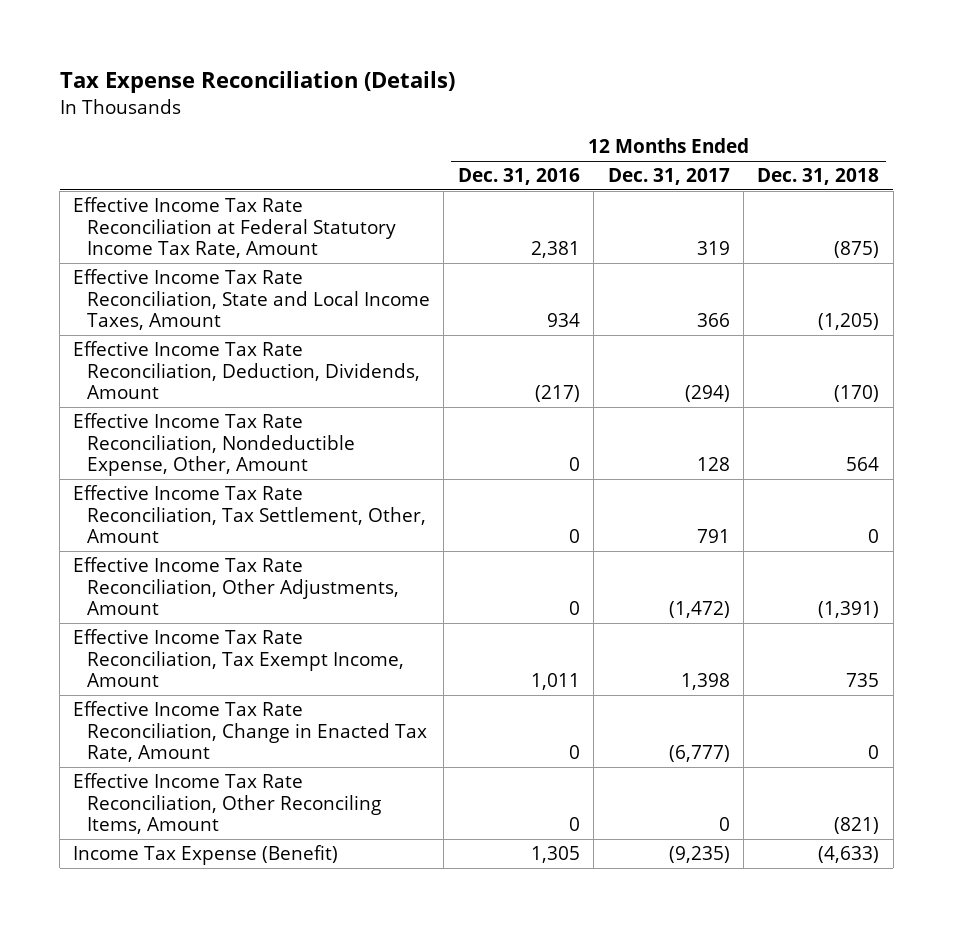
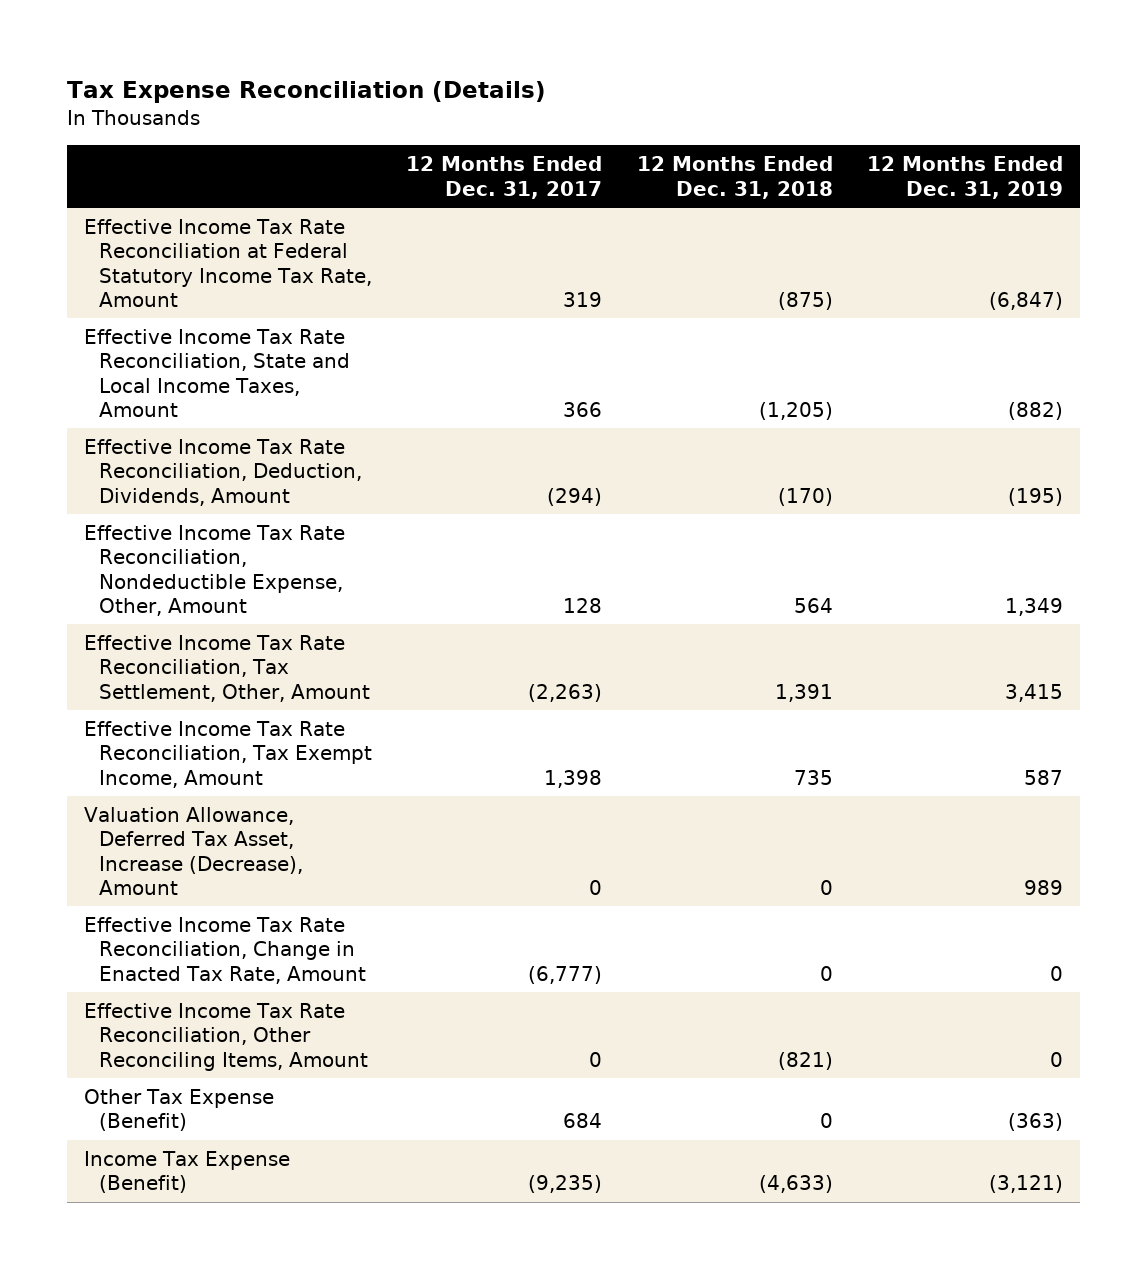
[457,168,580,186] Dec. 31, 2016 -> none
none -> [867,156,1064,199] 12 Months Ended Dec. 31, 2019
[73,556,399,616] Effective Income Tax Rate Reconciliation, Other Adjustments, Amount -> none
[696,529,730,544] 791 -> [528,683,603,702] (2,263)
[868,529,880,544] 0 -> [774,683,833,702] 1,391
none -> [84,807,303,895] Valuation Allowance, Deferred Tax Asset, Increase (Decrease), Amount
none -> [84,1089,275,1132] Other Tax Expense (Benefit)

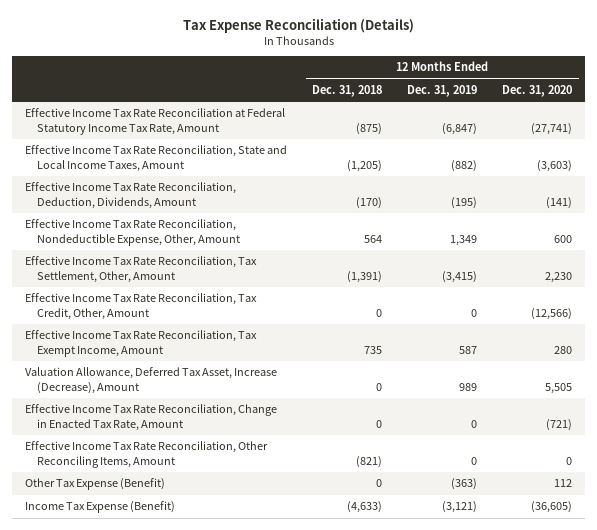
[406,156,603,199] 12 Months Ended Dec. 31, 2017 -> none
none -> [502,85,573,98] Dec. 31, 2020
[774,683,833,702] 1,391 -> [347,270,383,283] (1,391)
[1005,683,1064,702] 3,415 -> [442,270,478,283] (3,415)
none -> [24,293,257,320] Effective Income Tax Rate Reconciliation, Tax Credit, Other, Amount

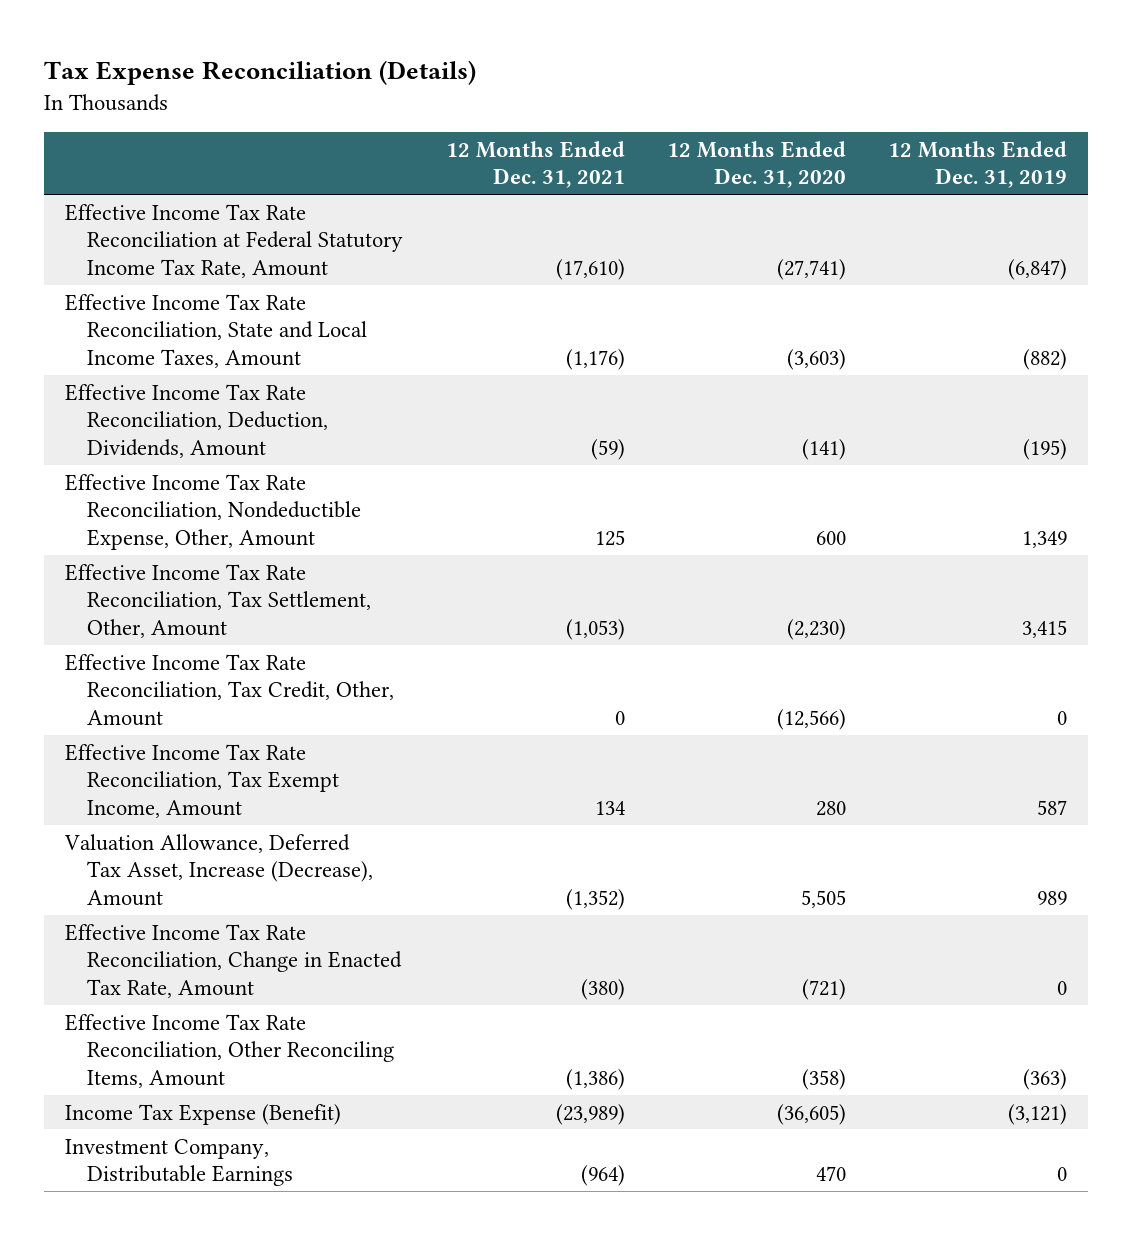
[312,85,383,98] Dec. 31, 2018 -> none
none -> [445,140,625,189] 12 Months Ended Dec. 31, 2021
[442,270,478,283] (3,415) -> [1022,619,1068,638] 3,415
[545,271,573,283] 2,230 -> [786,618,846,640] (2,230)
[24,478,165,491] Other Tax Expense (Benefit) -> none
[471,456,478,465] 0 -> [1023,1068,1068,1090] (363)
[566,456,573,465] 0 -> [801,1068,846,1090] (358)
none -> [65,1138,294,1187] Investment Company, Distributable Earnings

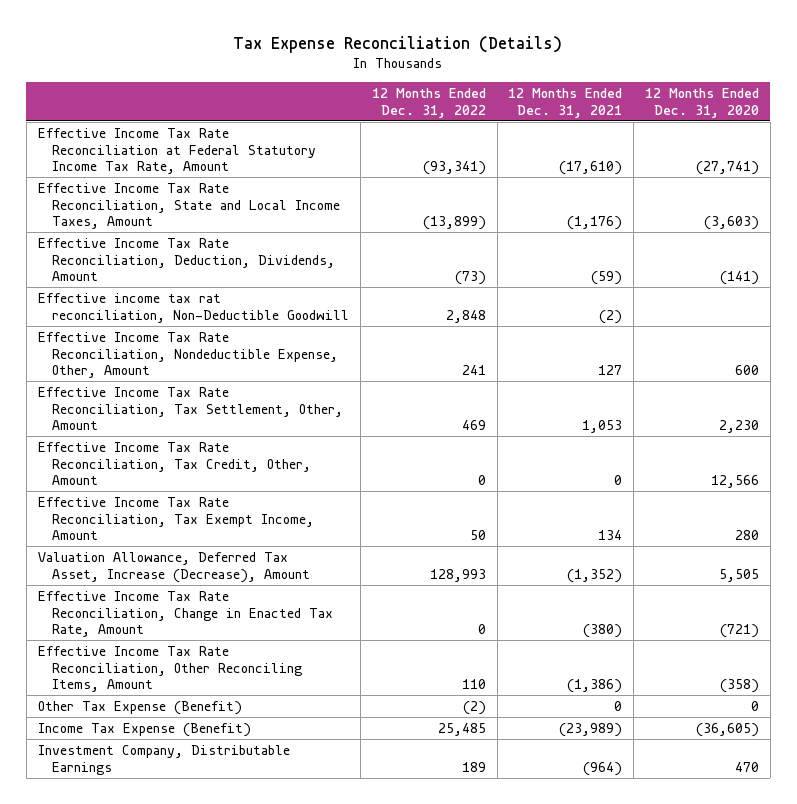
[888,140,1068,189] 12 Months Ended Dec. 31, 2019 -> none
none -> [371,87,486,118] 12 Months Ended Dec. 31, 2022
none -> [37,292,350,323] Effective income tax rat reconciliation, Non-Deductible Goodwill
[594,529,625,546] 125 -> [598,365,623,376] 127
[565,618,625,640] (1,053) -> [582,420,623,434] 1,053
[786,618,846,640] (2,230) -> [719,420,760,434] 2,230
[776,708,846,730] (12,566) -> [711,475,760,489] 12,566
none -> [37,700,242,715] Other Tax Expense (Benefit)

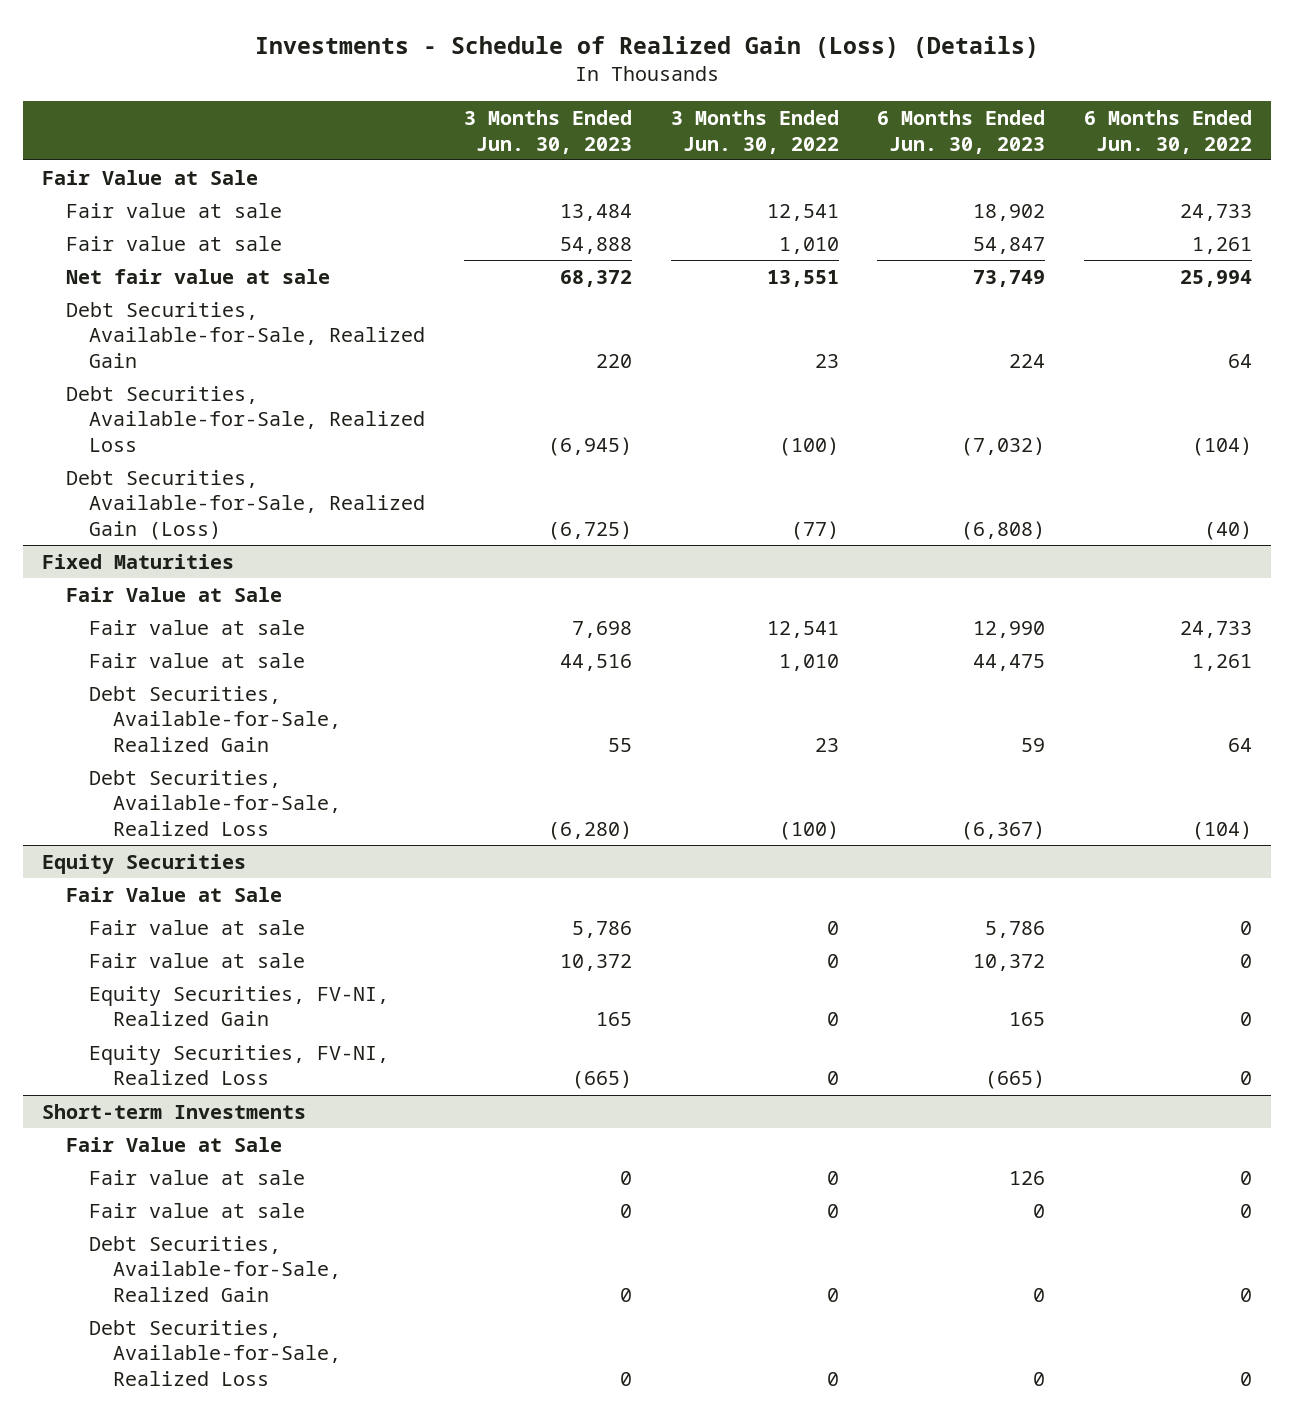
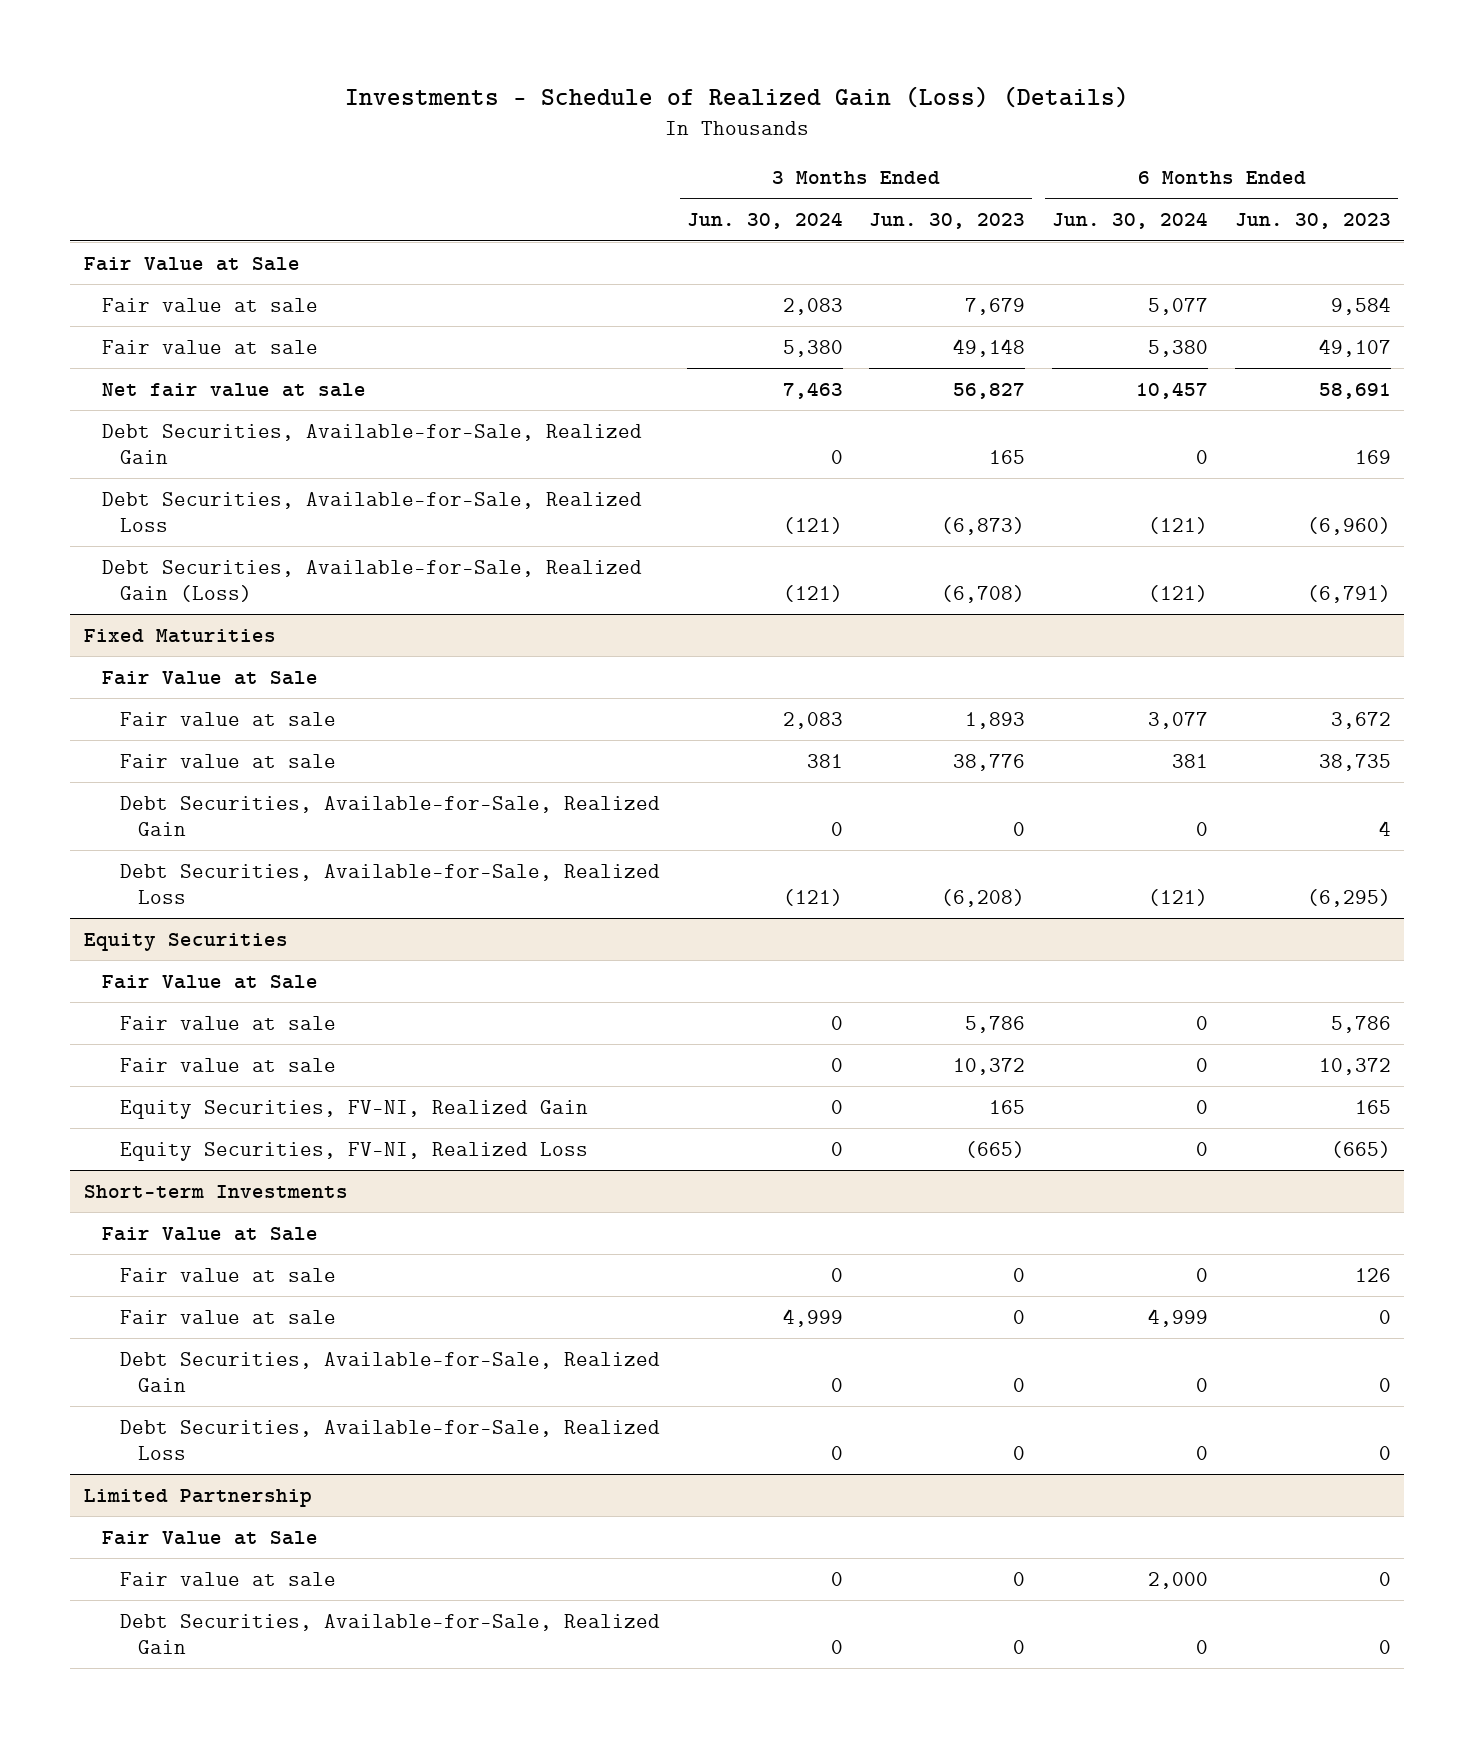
[670,110,839,154] 3 Months Ended Jun. 30, 2022 -> none
[1084,110,1253,154] 6 Months Ended Jun. 30, 2022 -> none
none -> [686,212,843,230] Jun. 30, 2024
none -> [1052,212,1209,230] Jun. 30, 2024
[560,203,633,221] 13,484 -> [965,297,1026,315] 7,679
[973,203,1046,221] 18,902 -> [1330,296,1391,315] 9,584
[560,236,633,254] 54,888 -> [953,338,1026,357] 49,148
[973,236,1046,254] 54,847 -> [1318,338,1391,357] 49,107
[560,269,633,287] 68,372 -> [953,382,1026,399] 56,827
[973,269,1046,287] 73,749 -> [1318,382,1391,399] 58,691
[596,354,633,369] 220 -> [989,449,1026,464] 165
[1009,354,1046,369] 224 -> [1354,449,1391,464] 169
[548,437,633,457] (6,945) -> [941,516,1026,535] (6,873)
[961,437,1046,457] (7,032) -> [1306,516,1391,535] (6,960)
[548,521,633,541] (6,725) -> [941,584,1026,603] (6,708)
[961,521,1046,541] (6,808) -> [1306,584,1391,603] (6,791)
[572,620,633,638] 7,698 -> [965,711,1026,729] 1,893
[973,620,1046,638] 12,990 -> [1330,711,1391,729] 3,672
[560,653,633,671] 44,516 -> [953,753,1026,771] 38,776
[973,653,1046,671] 44,475 -> [1318,753,1391,771] 38,735
[608,738,633,753] 55 -> [1013,821,1026,836] 0
[1021,738,1046,753] 59 -> [1378,820,1391,836] 4
[548,821,633,841] (6,280) -> [941,888,1026,907] (6,208)
[961,821,1046,841] (6,367) -> [1306,888,1391,907] (6,295)
none -> [83,1488,312,1507] Limited Partnership
none -> [101,1530,318,1545] Fair Value at Sale
none -> [119,1571,336,1586] Fair value at sale
none -> [119,1613,660,1654] Debt Securities, Available-for-Sale, Realized Gain

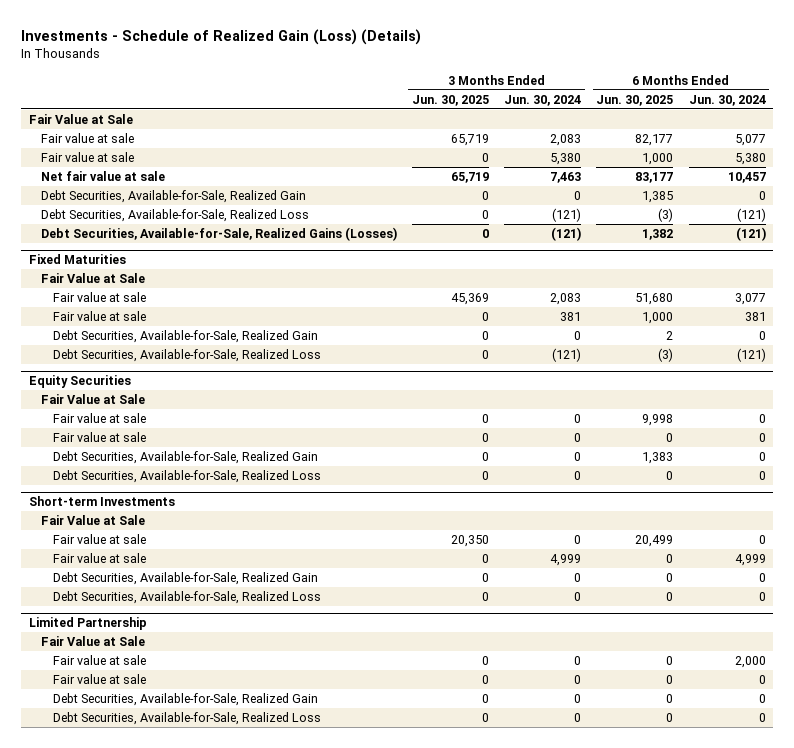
[869,213,1026,230] Jun. 30, 2023 -> none
[1234,213,1391,230] Jun. 30, 2023 -> none
none -> [412,94,490,106] Jun. 30, 2025
none -> [596,94,674,106] Jun. 30, 2025
[101,559,642,602] Debt Securities, Available-for-Sale, Realized Gain (Loss) -> [41,226,398,241] Debt Securities, Available-for-Sale, Realized Gains (Losses)
[119,1099,588,1119] Equity Securities, FV-NI, Realized Gain -> none
[119,1141,588,1161] Equity Securities, FV-NI, Realized Loss -> none
none -> [53,450,319,464] Debt Securities, Available-for-Sale, Realized Gain
none -> [53,469,322,483] Debt Securities, Available-for-Sale, Realized Loss
none -> [53,673,147,684] Fair value at sale
none -> [53,711,322,725] Debt Securities, Available-for-Sale, Realized Loss

